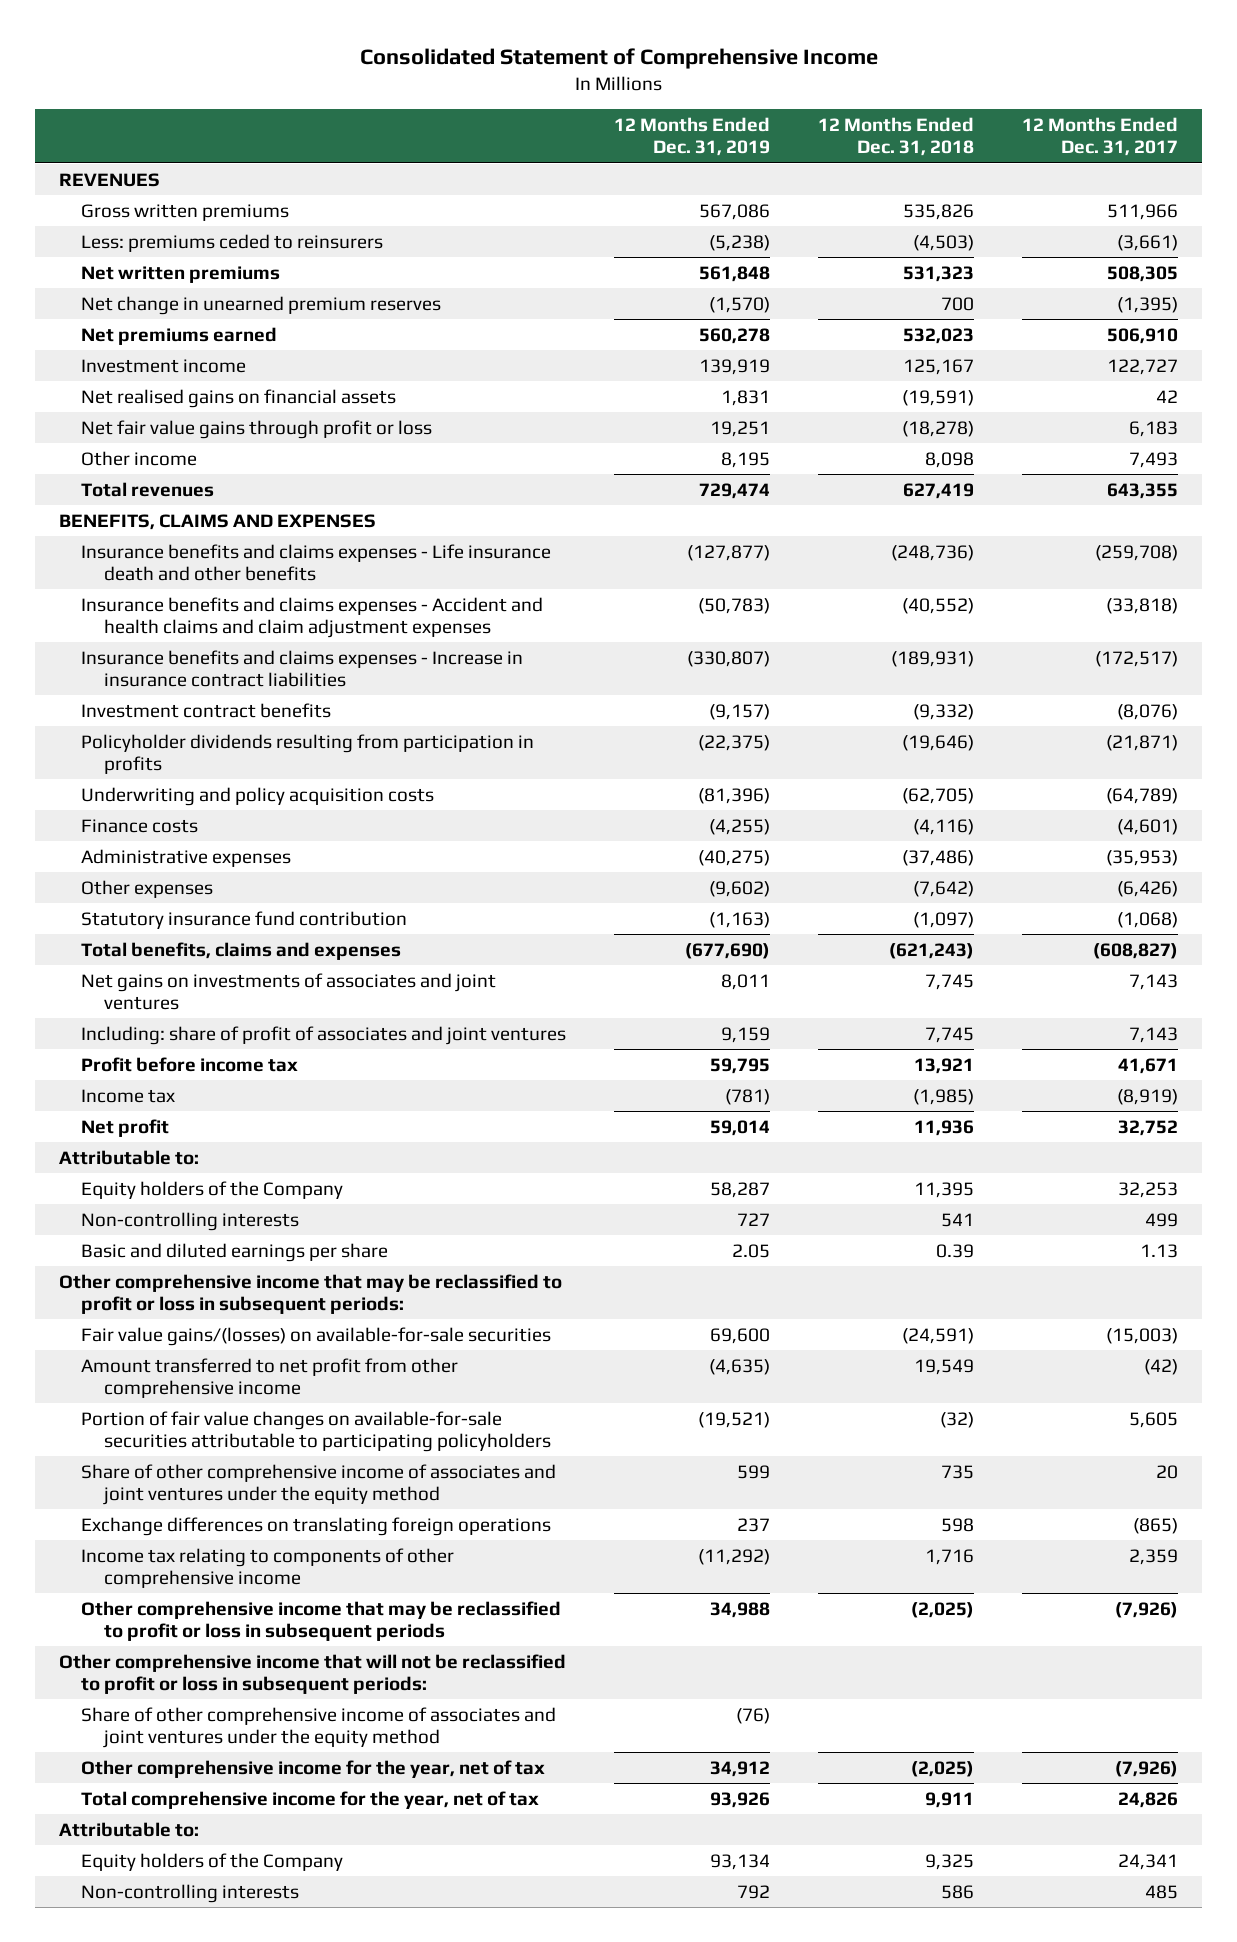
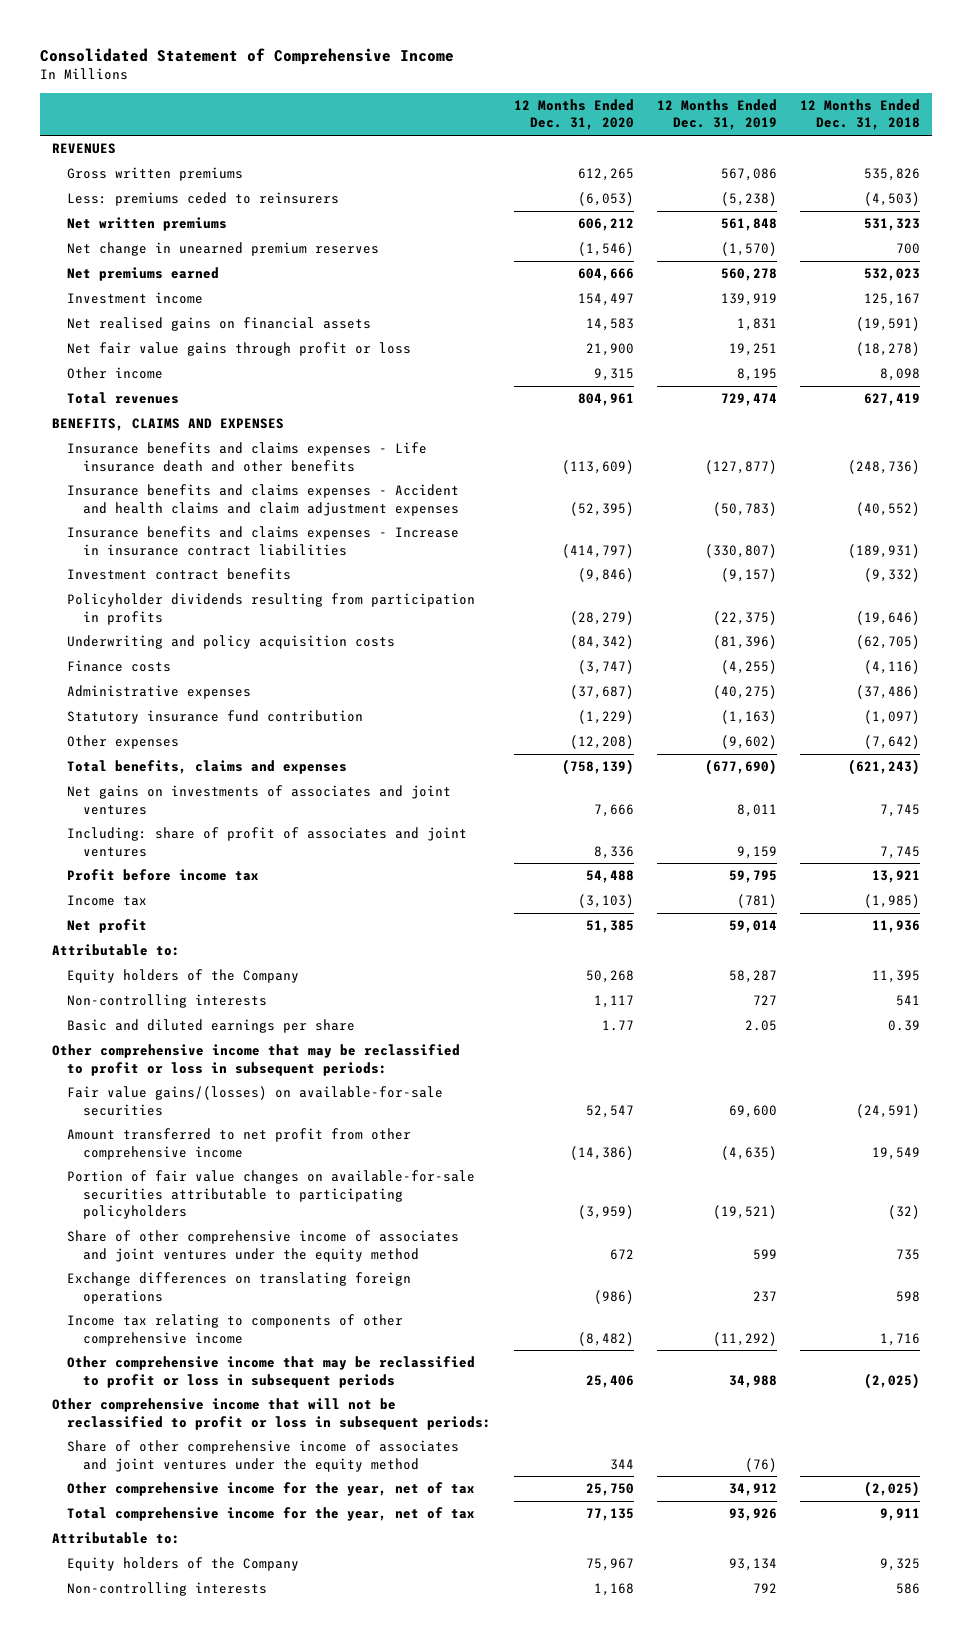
[1022,117,1179,157] 12 Months Ended Dec. 31, 2017 -> none
none -> [514,99,635,131] 12 Months Ended Dec. 31, 2020
[81,879,214,898] Other expenses -> [67,735,180,750] Other expenses

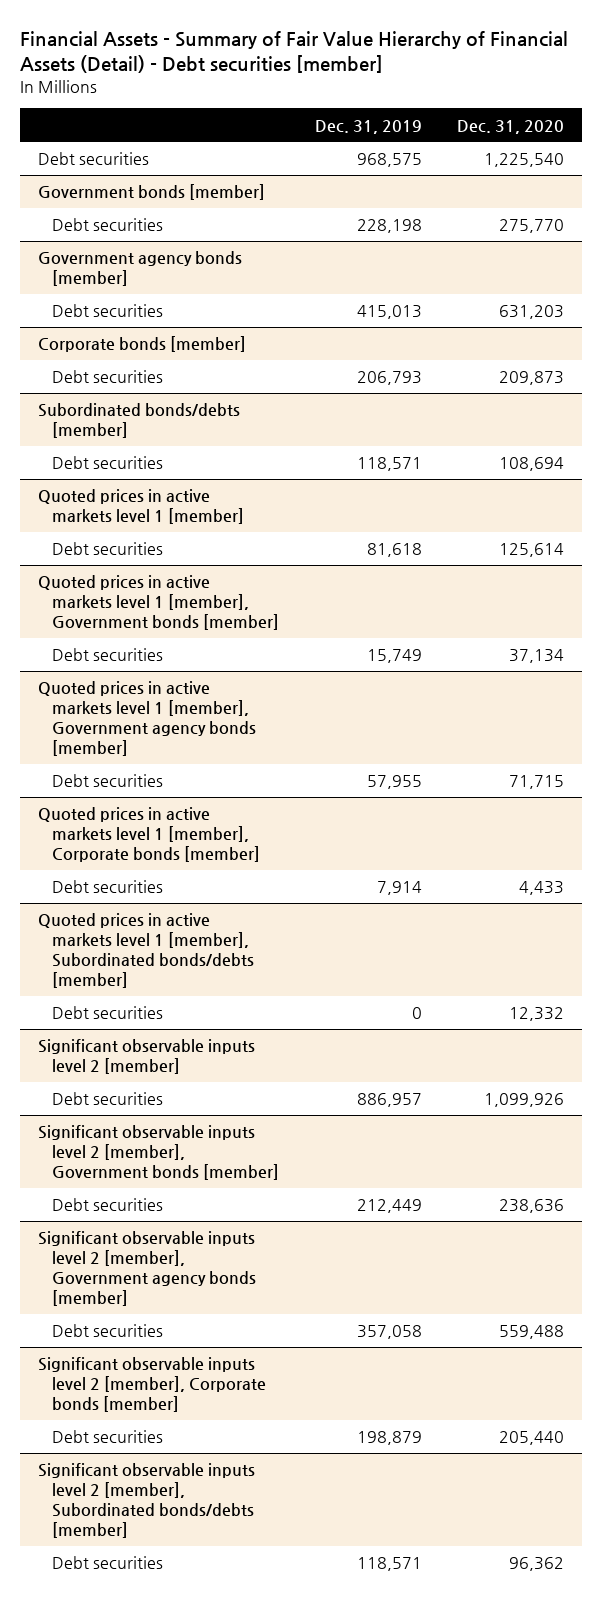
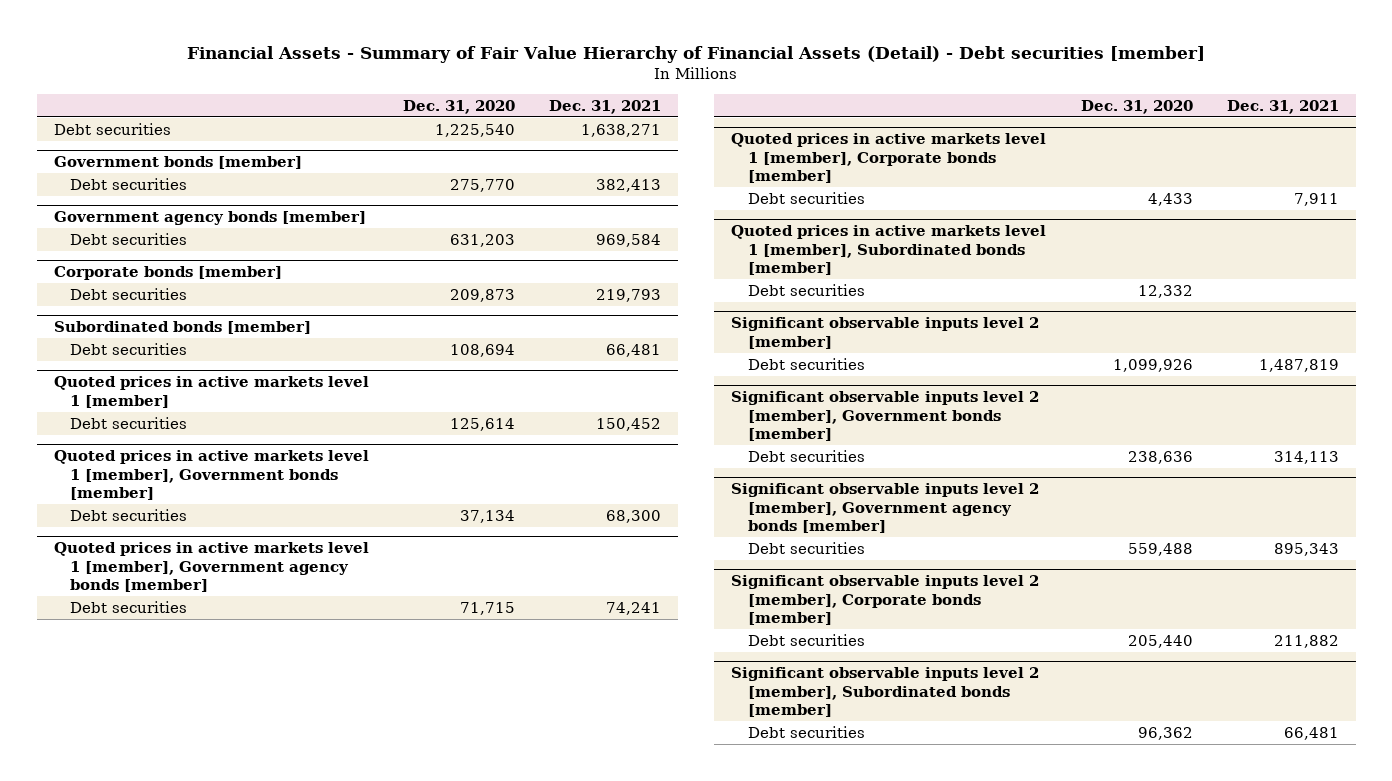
[314,119,422,134] Dec. 31, 2019 -> none
none -> [548,99,661,114] Dec. 31, 2021
[37,403,240,439] Subordinated bonds/debts [member] -> [53,321,311,335] Subordinated bonds [member]
[37,913,255,989] Quoted prices in active markets level 1 [member], Subordinated bonds/debts [member] -> [731,225,1047,275] Quoted prices in active markets level 1 [member], Subordinated bonds [member]
[37,1463,255,1539] Significant observable inputs level 2 [member], Subordinated bonds/debts [member] -> [731,667,1040,717] Significant observable inputs level 2 [member], Subordinated bonds [member]

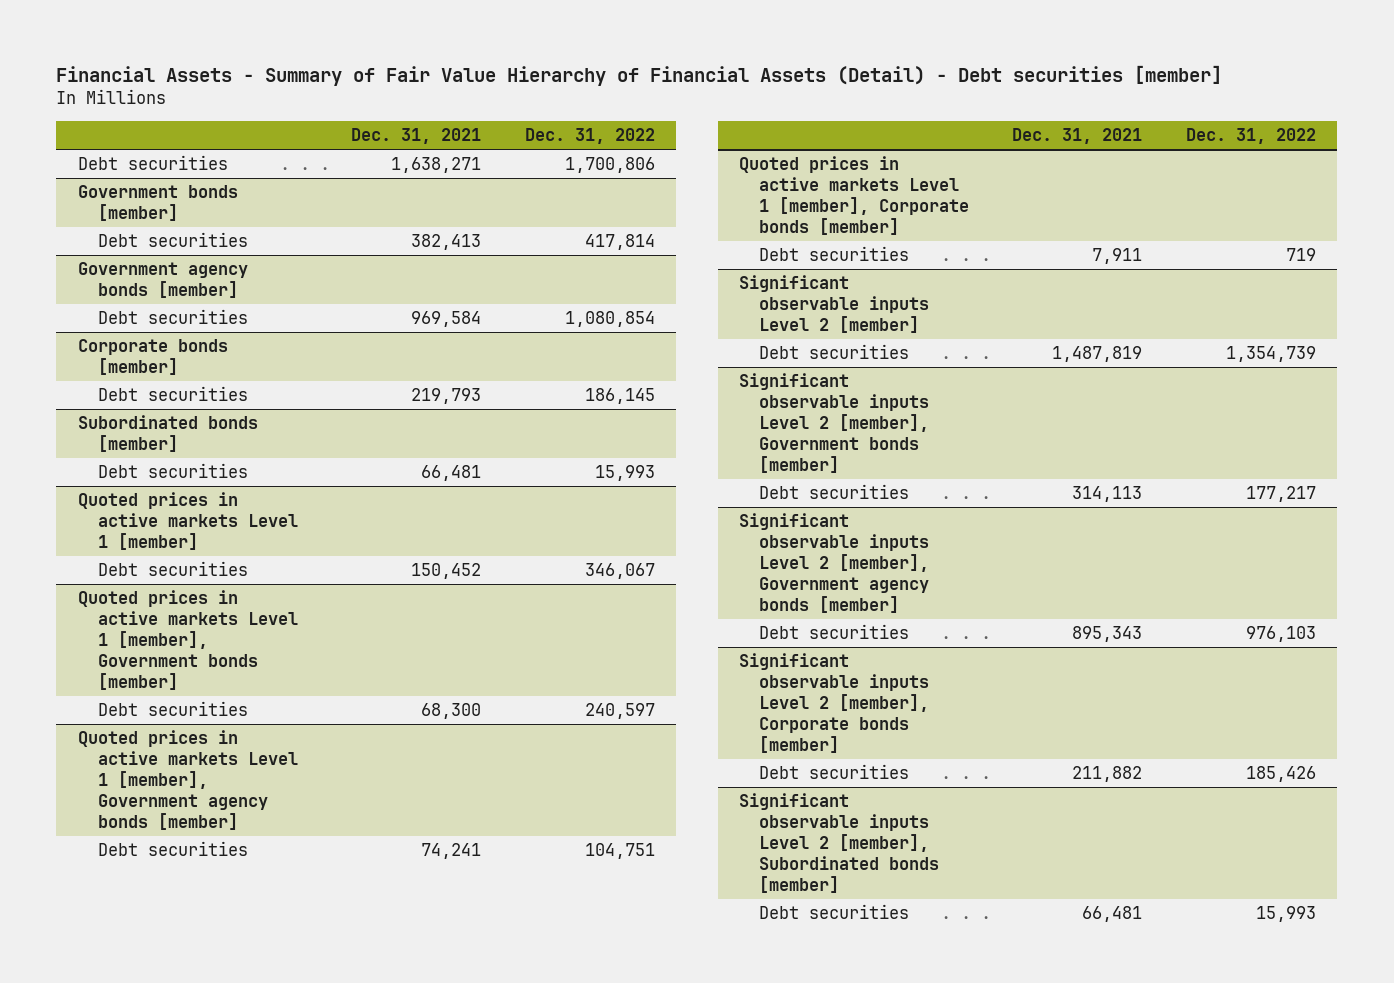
[402,99,515,114] Dec. 31, 2020 -> none
none -> [524,128,655,145] Dec. 31, 2022
[53,376,369,408] Quoted prices in active markets level 1 [member] -> [78,492,298,550] Quoted prices in active markets Level 1 [member]
[53,450,369,500] Quoted prices in active markets level 1 [member], Government bonds [member] -> [78,590,298,690] Quoted prices in active markets Level 1 [member], Government bonds [member]
[53,542,369,592] Quoted prices in active markets level 1 [member], Government agency bonds [member] -> [78,730,298,830] Quoted prices in active markets Level 1 [member], Government agency bonds [member]
[731,133,1047,183] Quoted prices in active markets level 1 [member], Corporate bonds [member] -> [739,156,969,235] Quoted prices in active markets Level 1 [member], Corporate bonds [member]
[731,225,1047,275] Quoted prices in active markets level 1 [member], Subordinated bonds [member] -> none
[747,283,865,296] Debt securities -> none
[731,317,1040,349] Significant observable inputs level 2 [member] -> [739,275,929,333] Significant observable inputs Level 2 [member]
[731,391,1040,441] Significant observable inputs level 2 [member], Government bonds [member] -> [739,373,929,473] Significant observable inputs Level 2 [member], Government bonds [member]
[731,483,1040,533] Significant observable inputs level 2 [member], Government agency bonds [member] -> [739,513,929,613] Significant observable inputs Level 2 [member], Government agency bonds [member]
[731,575,1040,625] Significant observable inputs level 2 [member], Corporate bonds [member] -> [739,653,929,753] Significant observable inputs Level 2 [member], Corporate bonds [member]
[731,667,1040,717] Significant observable inputs level 2 [member], Subordinated bonds [member] -> [739,793,939,893] Significant observable inputs Level 2 [member], Subordinated bonds [member]

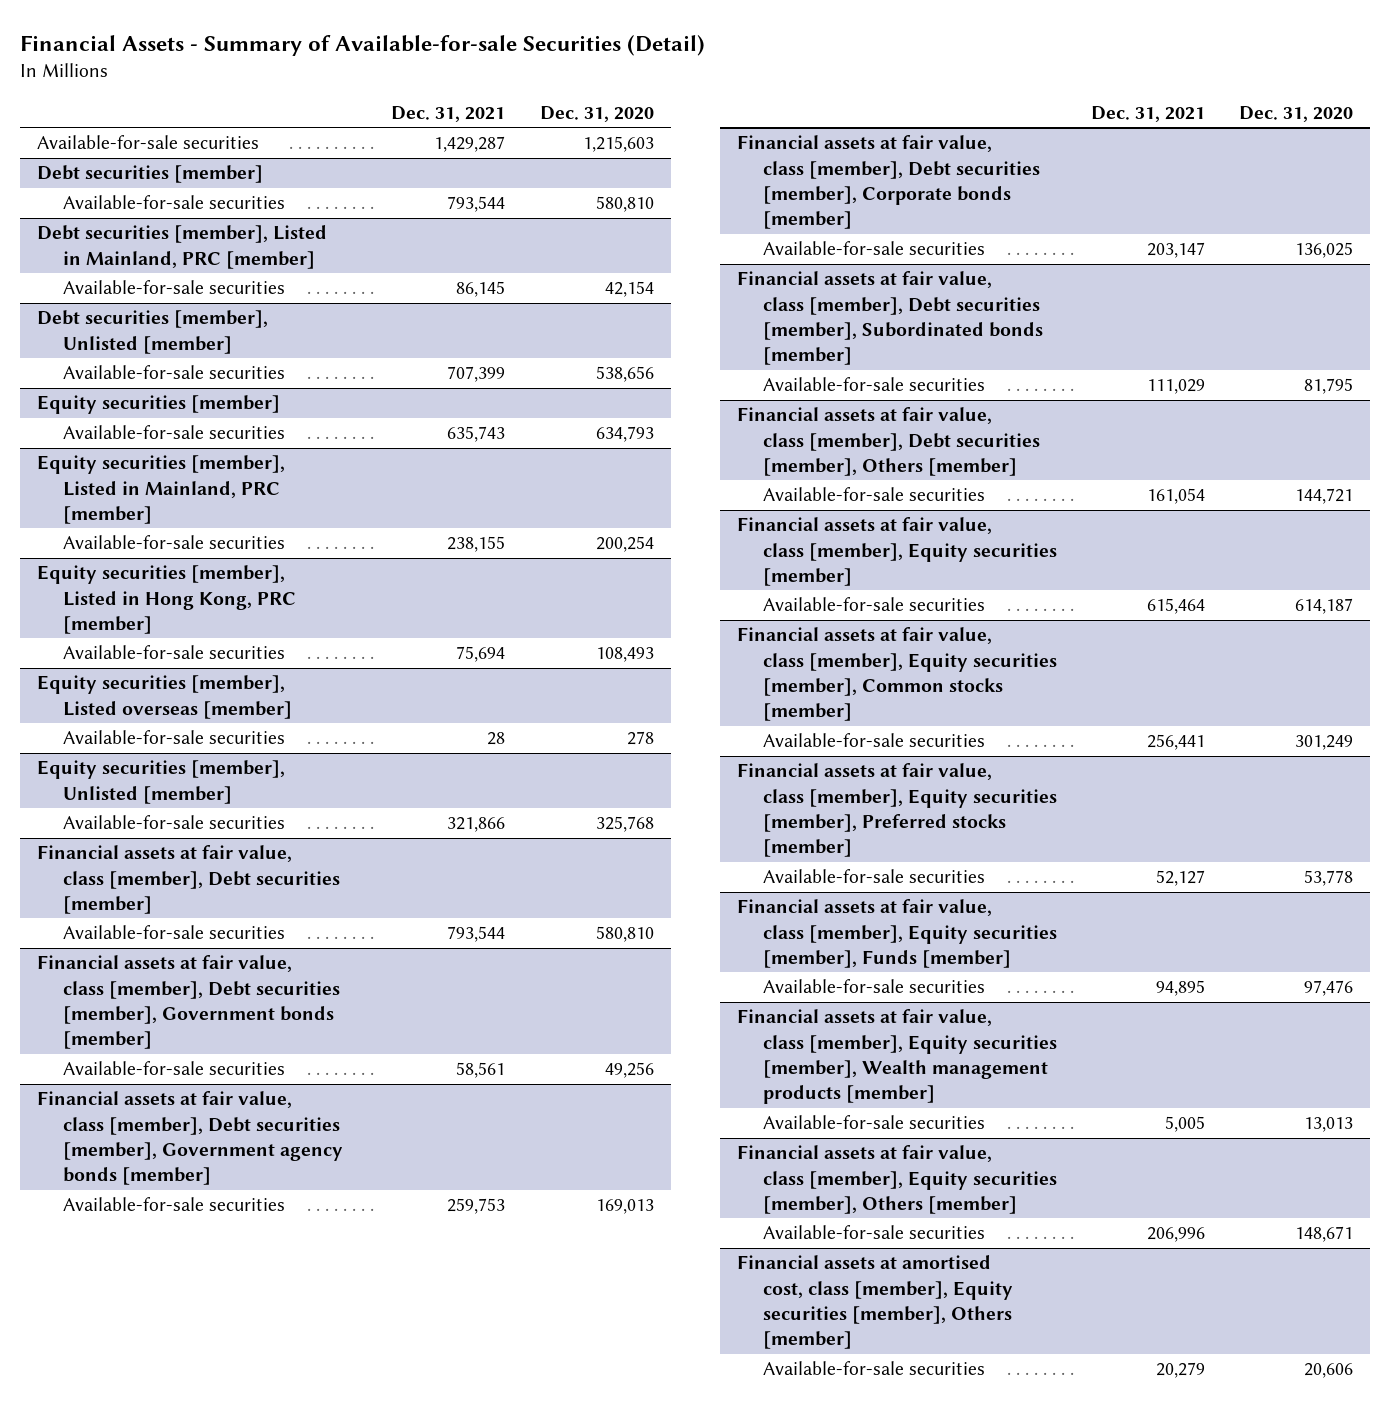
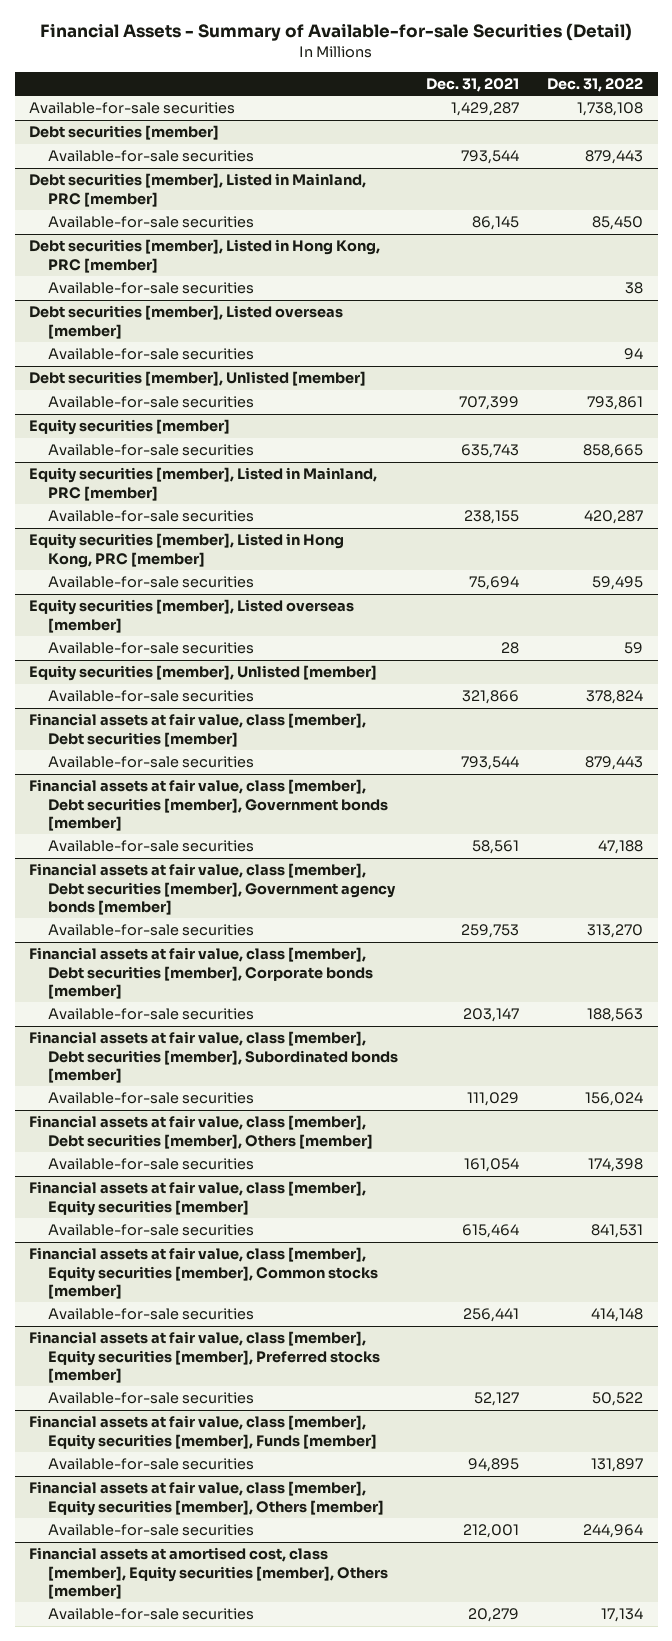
[539,105,654,122] Dec. 31, 2020 -> none
none -> [547,77,644,92] Dec. 31, 2022
none -> [28,239,380,273] Debt securities [member], Listed in Hong Kong, PRC [member]
none -> [47,282,254,295] Available-for-sale securities
none -> [28,305,343,339] Debt securities [member], Listed overseas [member]
none -> [47,348,254,361] Available-for-sale securities
[736,1009,1057,1104] Financial assets at fair value, class [member], Equity securities [member], Wealth management products [member] -> none
[762,1115,985,1130] Available-for-sale securities -> none
[1146,1227,1205,1243] 206,996 -> [463,1524,520,1539] 212,001

